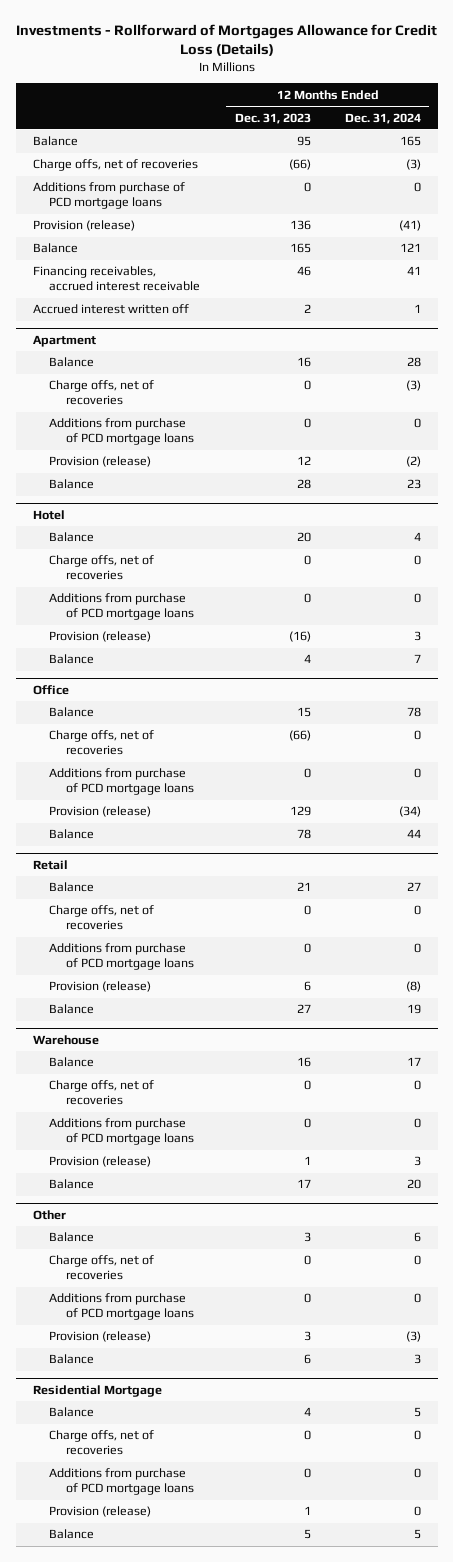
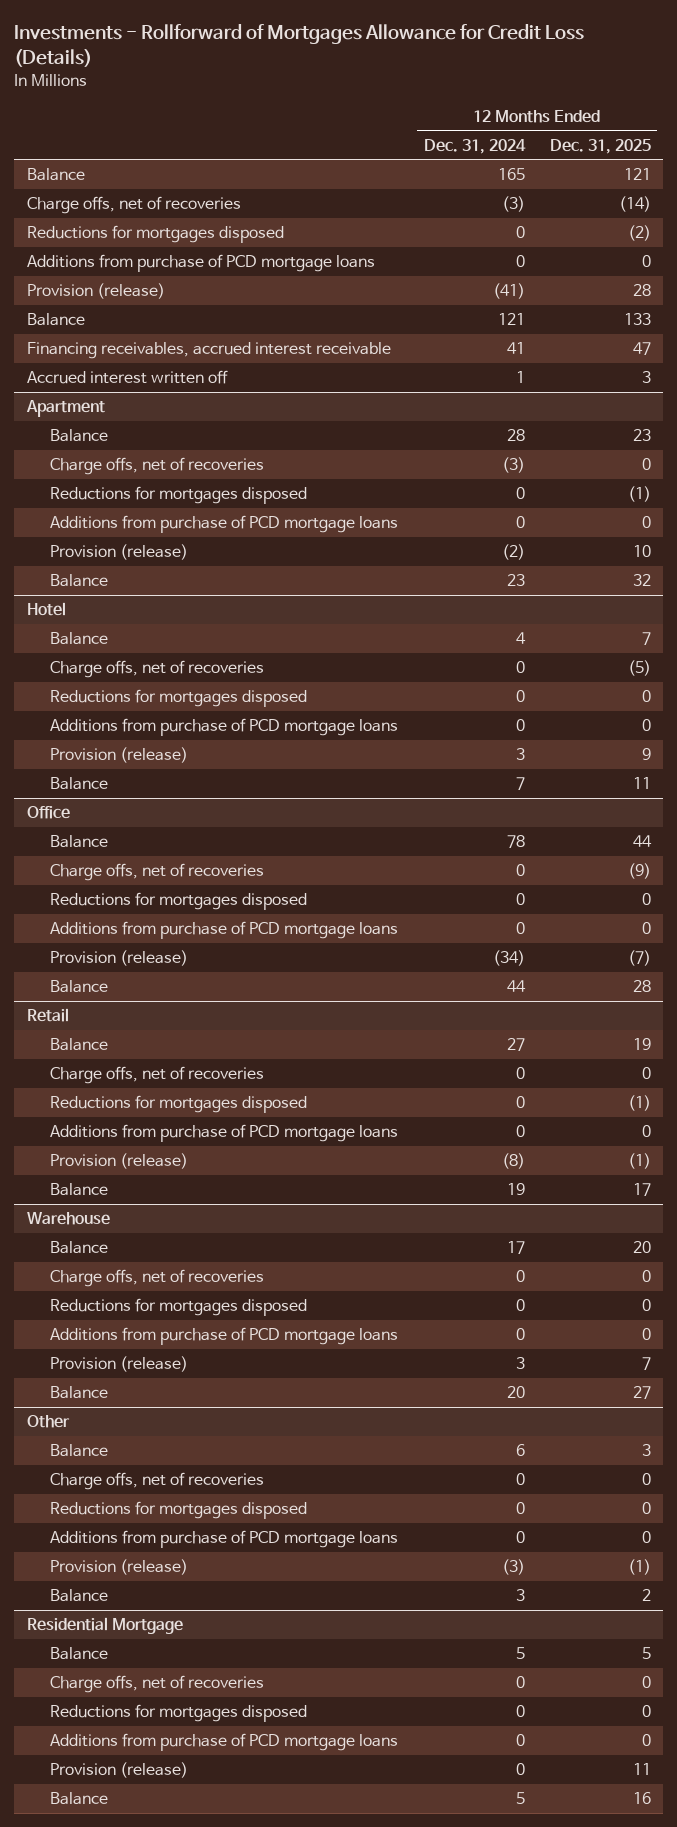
[234,112,311,124] Dec. 31, 2023 -> none
none -> [549,138,651,154] Dec. 31, 2025
none -> [26,225,284,244] Reductions for mortgages disposed
none -> [50,486,308,505] Reductions for mortgages disposed
none -> [50,689,308,708] Reductions for mortgages disposed
none -> [50,892,308,911] Reductions for mortgages disposed
none -> [50,1095,308,1114] Reductions for mortgages disposed
none -> [50,1298,308,1317] Reductions for mortgages disposed
none -> [50,1501,308,1520] Reductions for mortgages disposed
none -> [50,1704,308,1723] Reductions for mortgages disposed

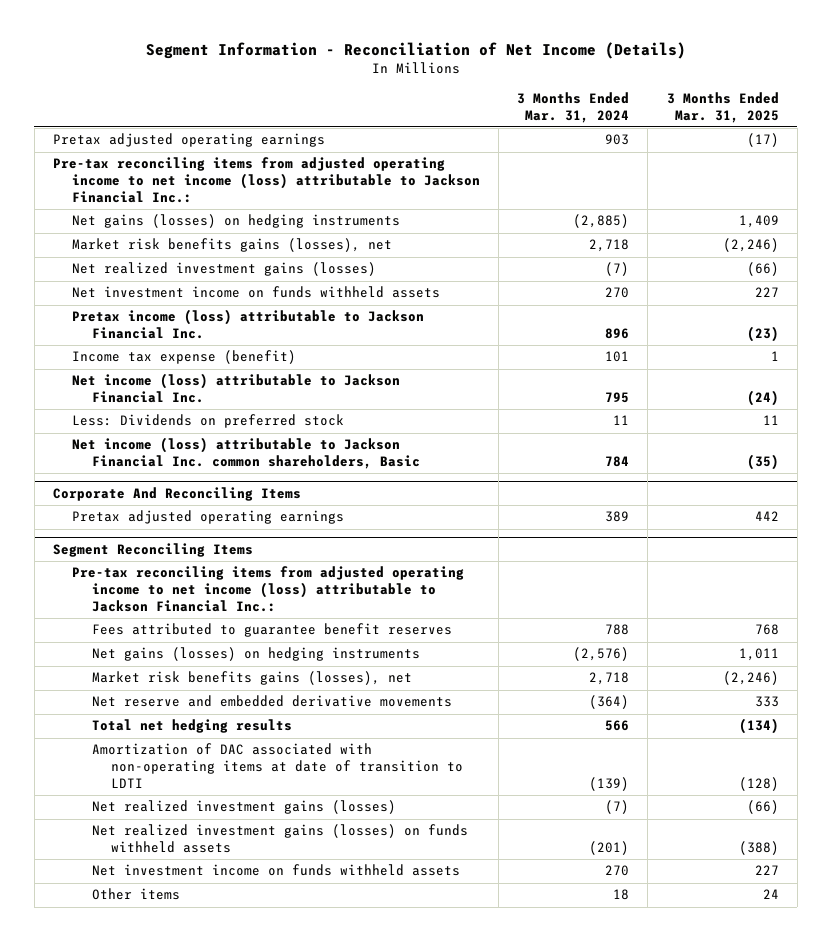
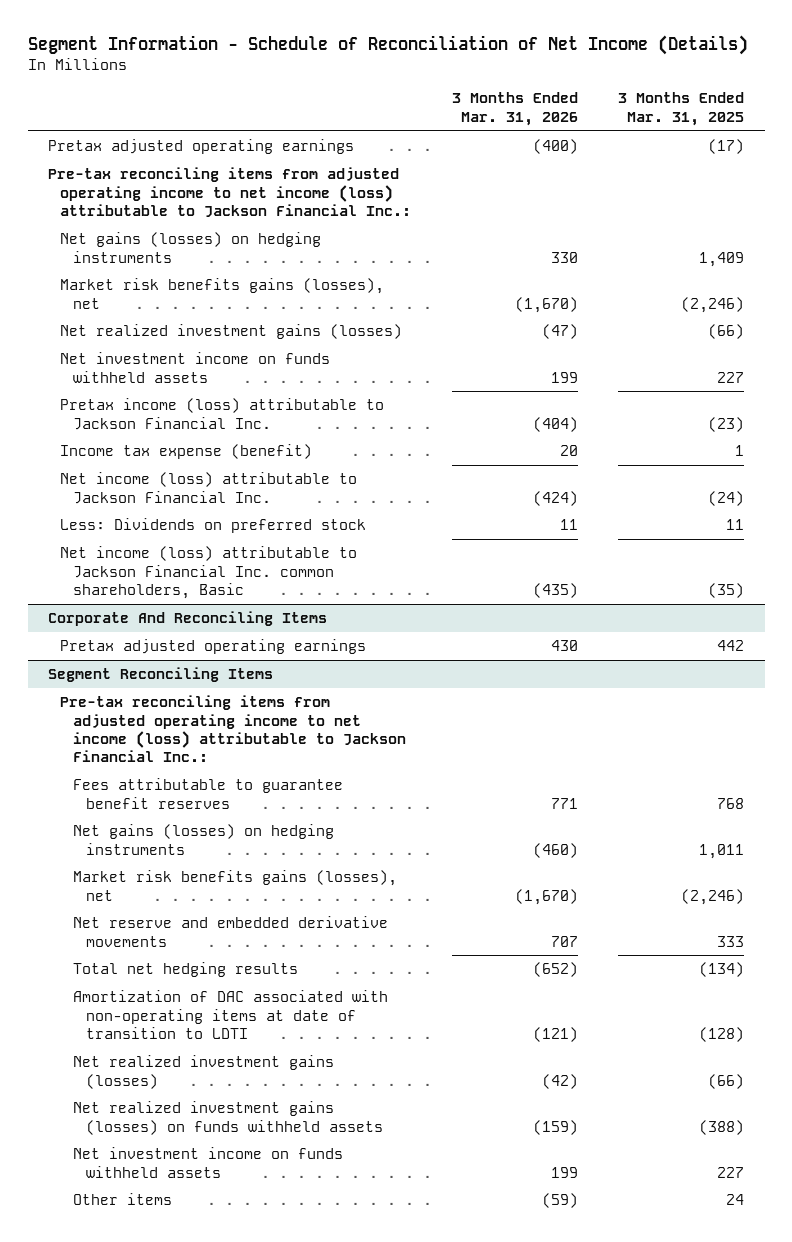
[145,42,686,60] Segment Information - Reconciliation of Net Income (Details) -> [27,35,748,56] Segment Information - Schedule of Reconciliation of Net Income (Details)
[517,92,630,123] 3 Months Ended Mar. 31, 2024 -> none
none -> [451,92,578,126] 3 Months Ended Mar. 31, 2026
[91,623,452,638] Fees attributed to guarantee benefit reserves -> [72,778,343,809] Fees attributable to guarantee benefit reserves

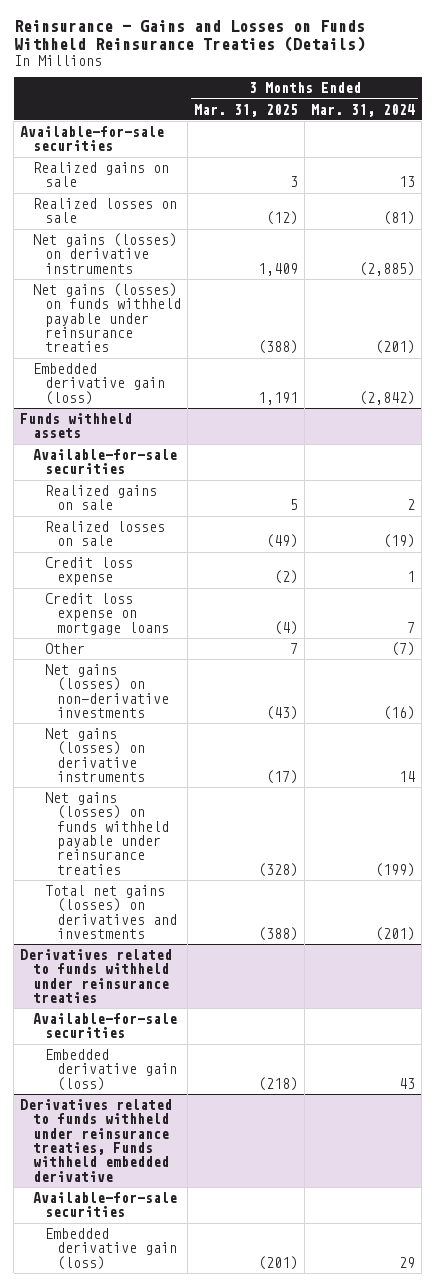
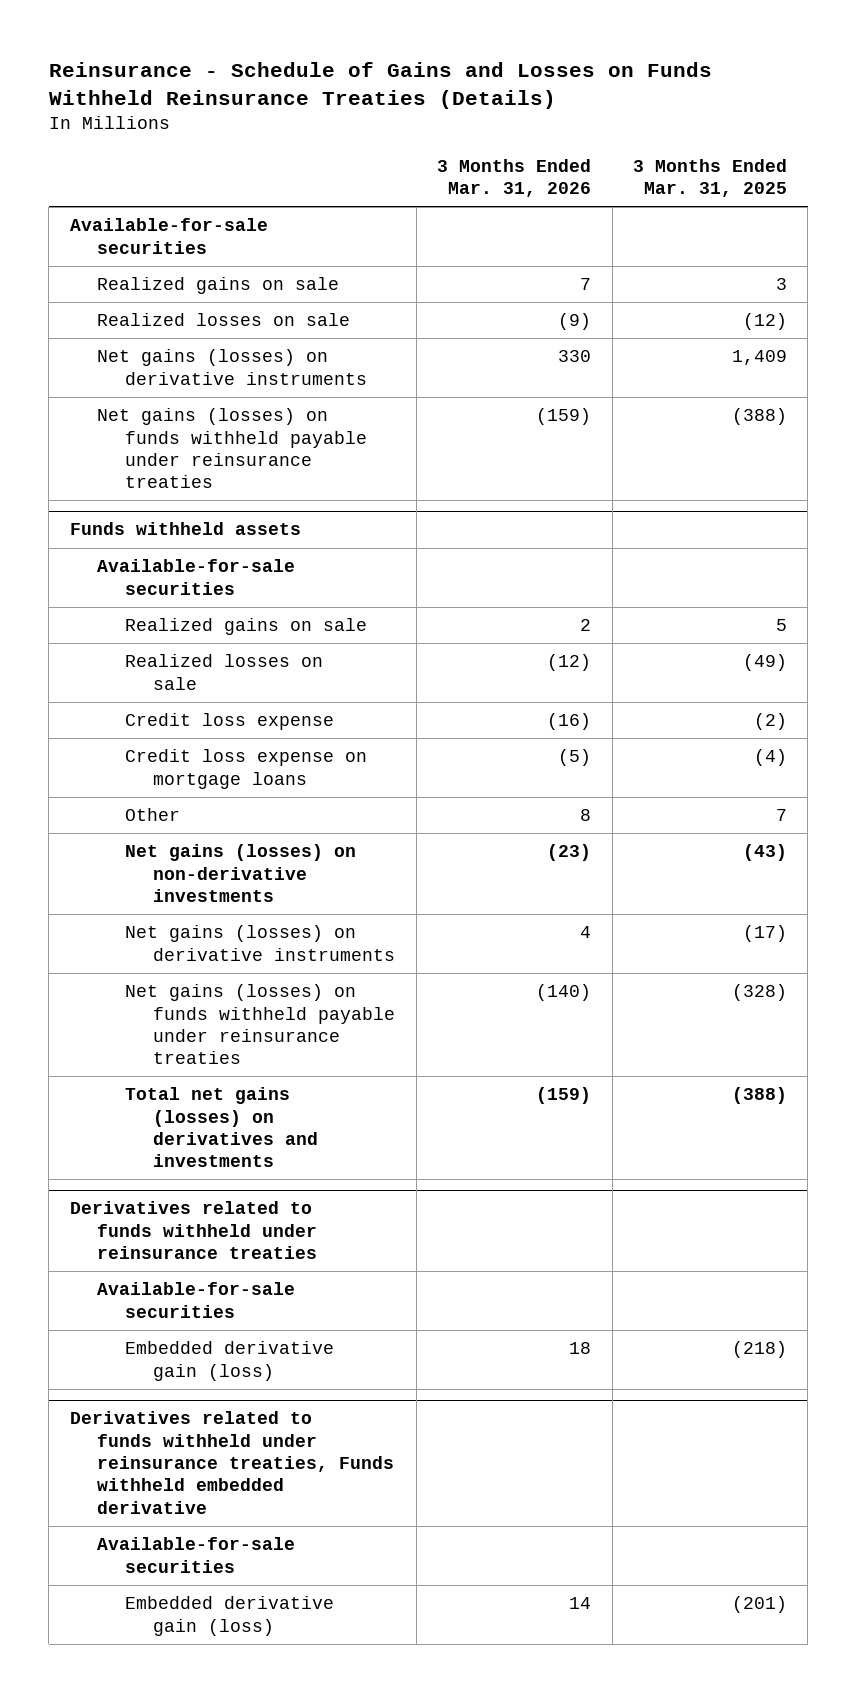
[13,19,365,52] Reinsurance - Gains and Losses on Funds Withheld Reinsurance Treaties (Details) -> [48,61,712,109] Reinsurance - Schedule of Gains and Losses on Funds Withheld Reinsurance Treaties (Details)
[311,103,416,117] Mar. 31, 2024 -> none
none -> [437,158,592,198] 3 Months Ended Mar. 31, 2026
[32,362,165,405] Embedded derivative gain (loss) -> none

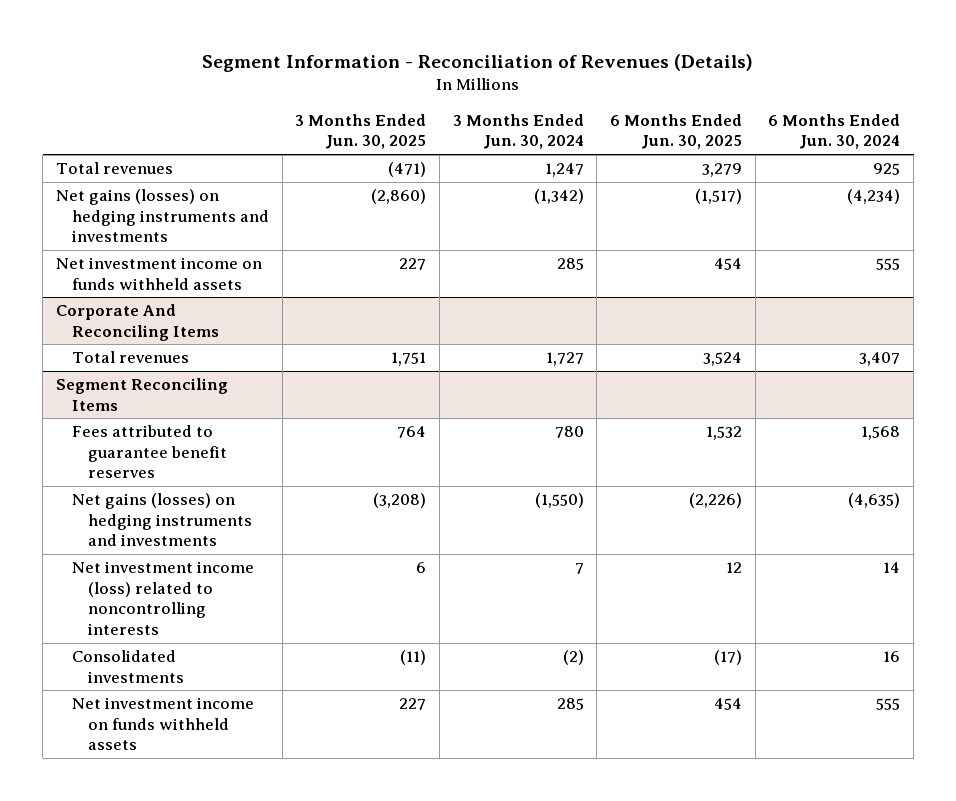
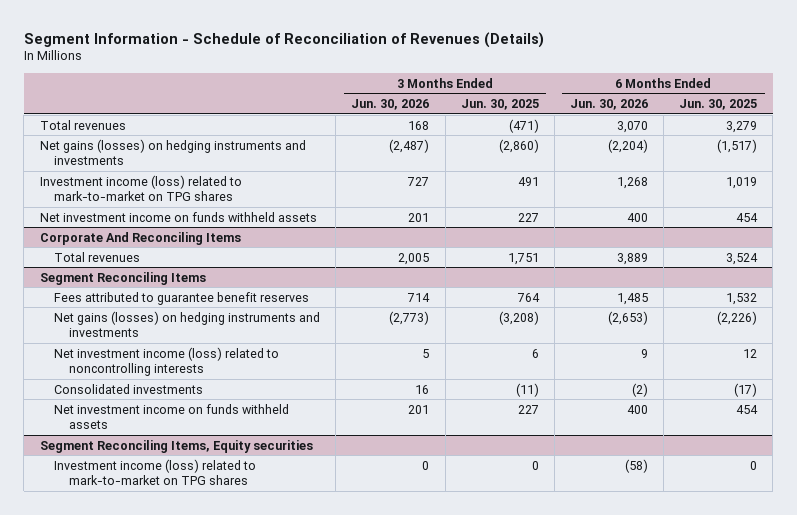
[202,54,754,73] Segment Information - Reconciliation of Revenues (Details) -> [23,31,544,48] Segment Information - Schedule of Reconciliation of Revenues (Details)
[452,113,584,150] 3 Months Ended Jun. 30, 2024 -> none
[768,113,901,150] 6 Months Ended Jun. 30, 2024 -> none
none -> [351,99,430,111] Jun. 30, 2026
none -> [569,99,648,111] Jun. 30, 2026
none -> [39,174,242,202] Investment income (loss) related to mark-to-market on TPG shares
none -> [39,439,313,453] Segment Reconciling Items, Equity securities
none -> [54,458,257,486] Investment income (loss) related to mark-to-market on TPG shares

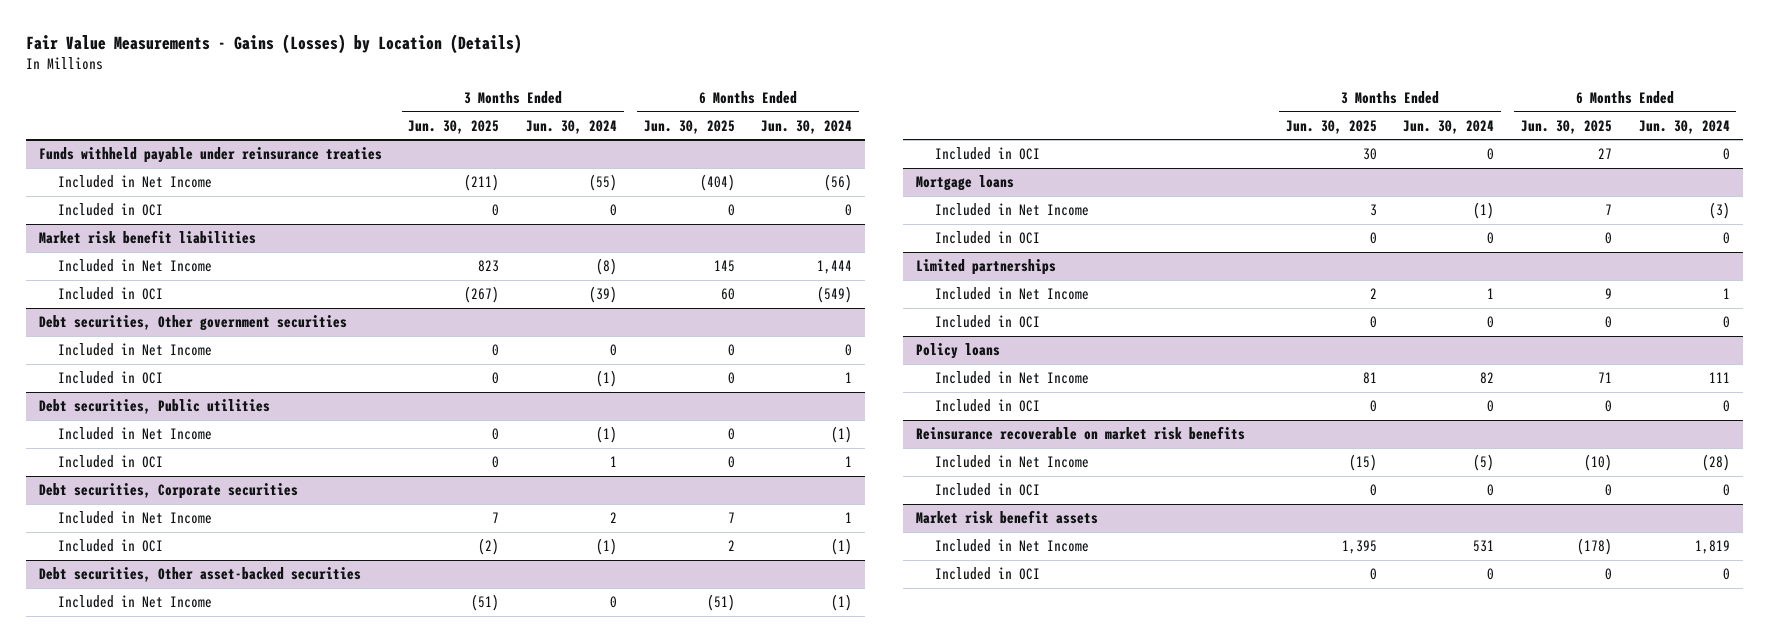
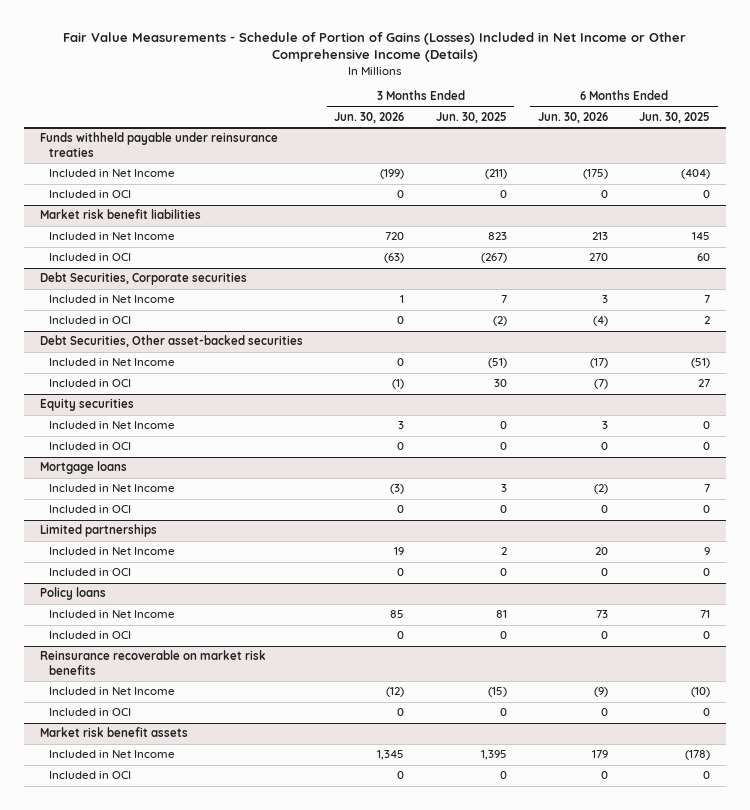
[25,33,522,54] Fair Value Measurements - Gains (Losses) by Location (Details) -> [63,31,687,63] Fair Value Measurements - Schedule of Portion of Gains (Losses) Included in Net Income or Other Comprehensive Income (Details)
[526,119,618,134] Jun. 30, 2024 -> none
[761,119,853,134] Jun. 30, 2024 -> none
none -> [334,112,405,124] Jun. 30, 2026
none -> [537,112,608,124] Jun. 30, 2026
[38,315,347,332] Debt securities, Other government securities -> none
[57,343,212,357] Included in Net Income -> none
[57,371,163,385] Included in OCI -> none
[38,399,270,415] Debt securities, Public utilities -> none
[57,427,212,441] Included in Net Income -> none
[57,455,163,469] Included in OCI -> none
[38,483,298,500] Debt securities, Corporate securities -> [40,272,248,286] Debt Securities, Corporate securities
[38,567,361,583] Debt securities, Other asset-backed securities -> [40,335,304,348] Debt Securities, Other asset-backed securities
none -> [40,398,135,412] Equity securities
none -> [48,421,175,430] Included in Net Income
none -> [48,442,131,451] Included in OCI

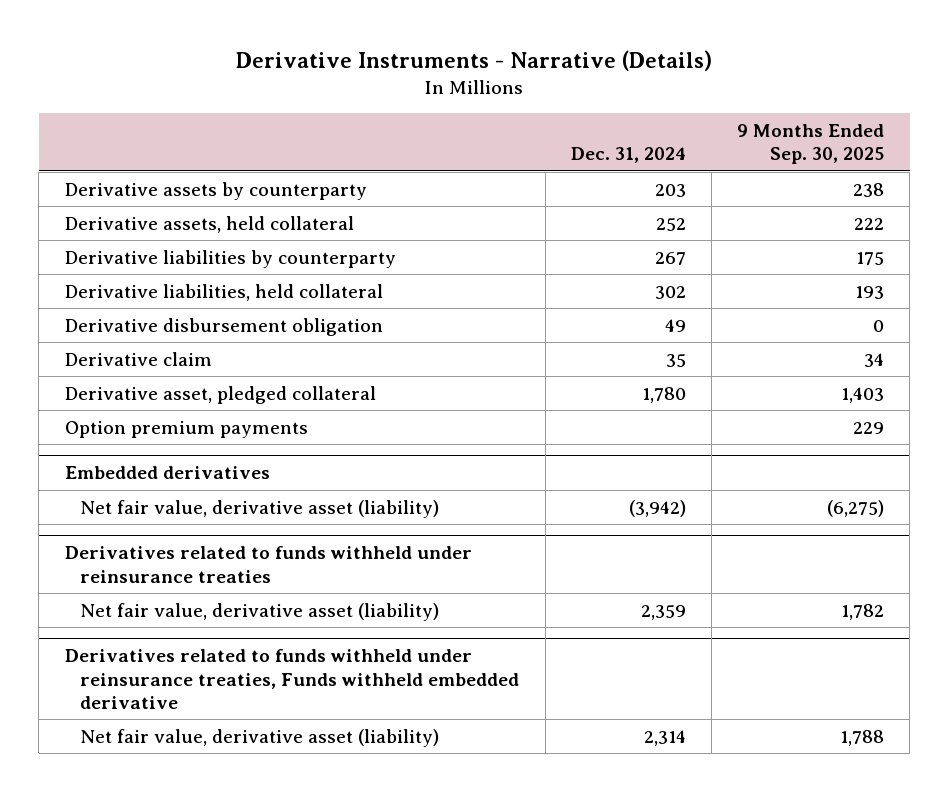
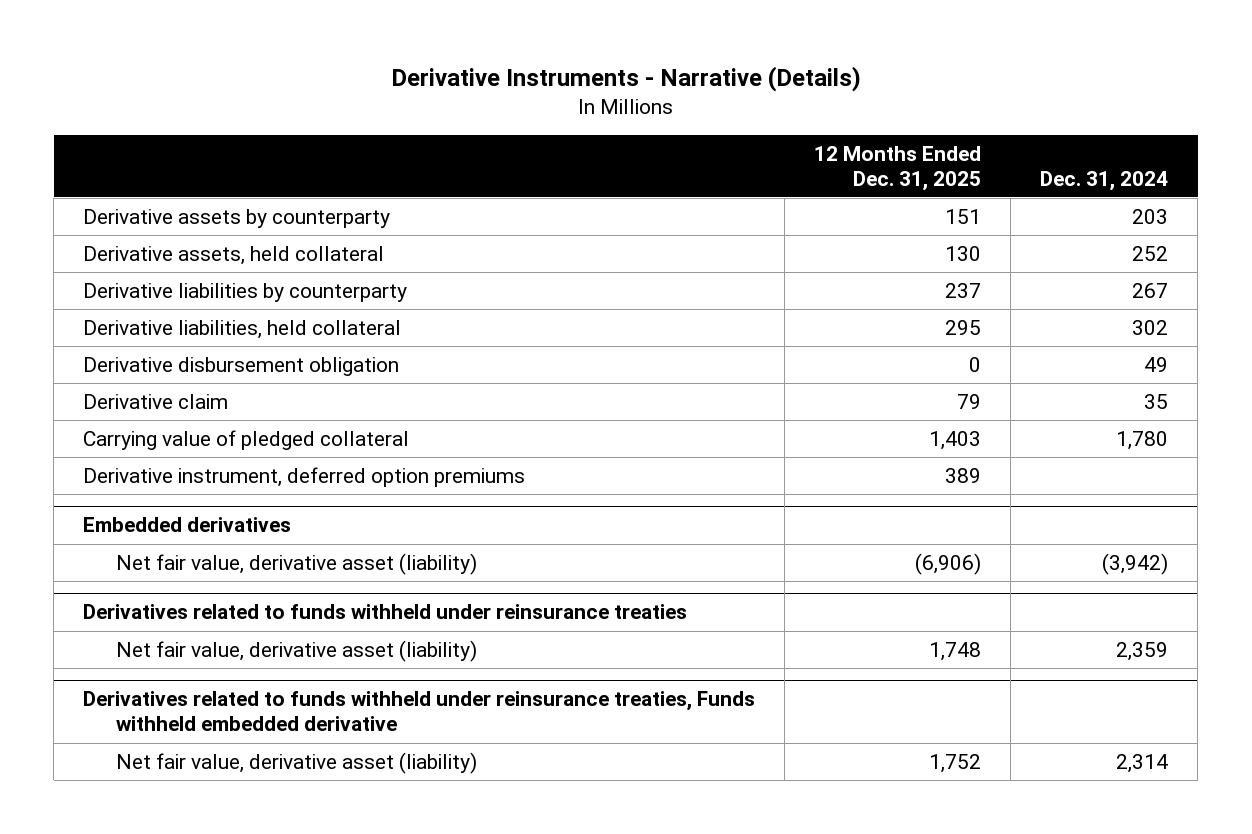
[737,123,885,165] 9 Months Ended Sep. 30, 2025 -> none
none -> [814,145,982,191] 12 Months Ended Dec. 31, 2025
[64,420,308,438] Option premium payments -> none
[64,385,376,404] Derivative asset, pledged collateral -> [83,429,410,450] Carrying value of pledged collateral
none -> [83,466,526,487] Derivative instrument, deferred option premiums

